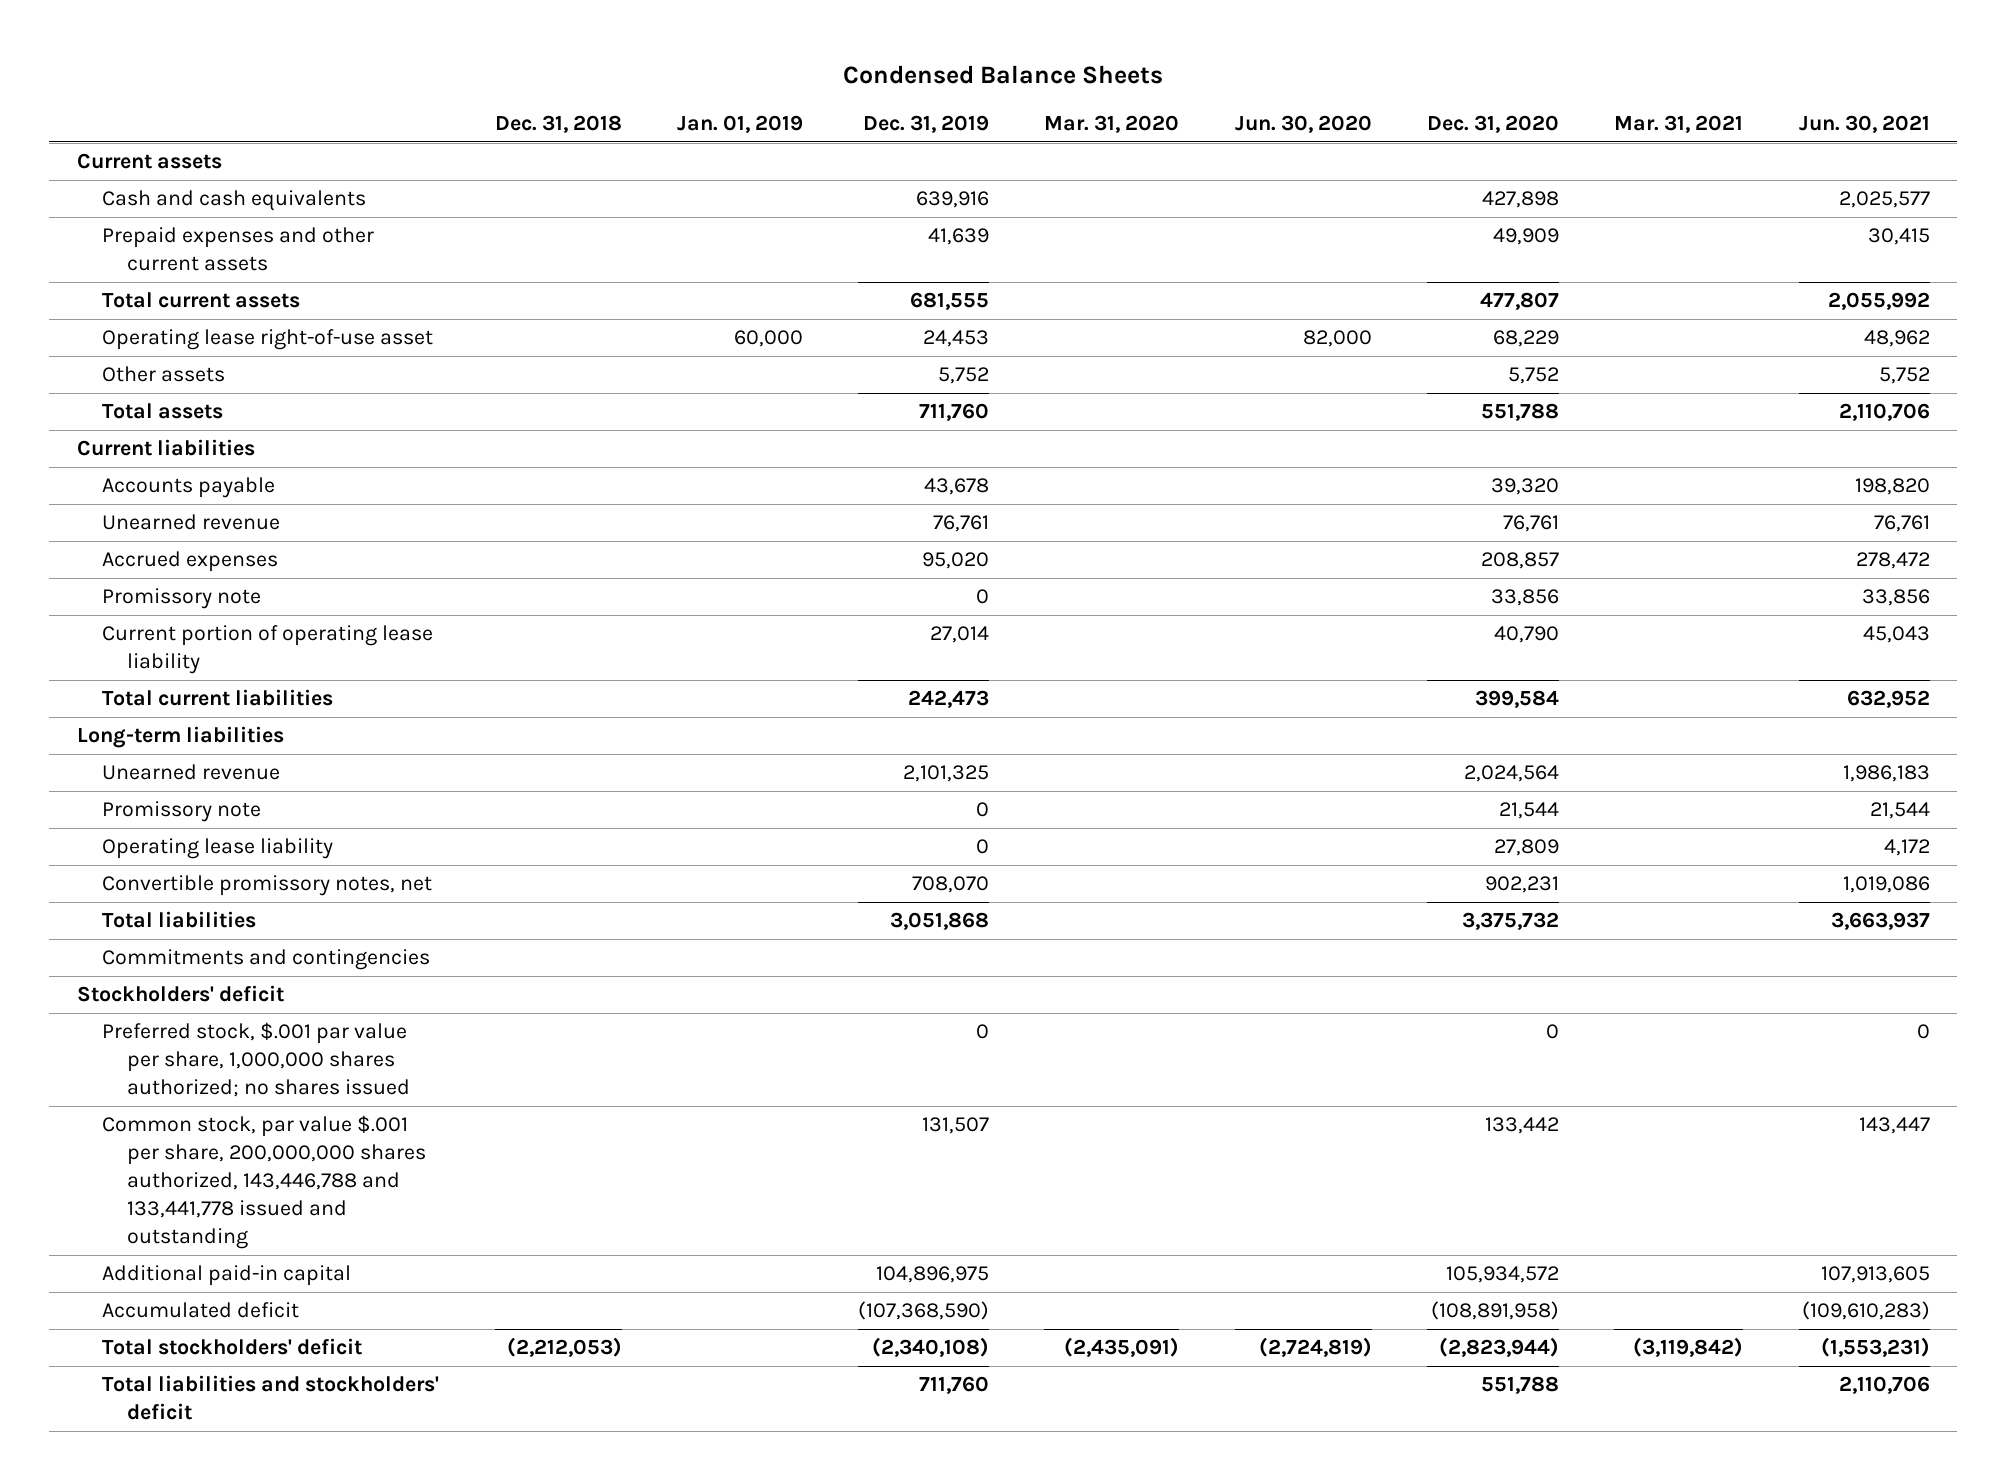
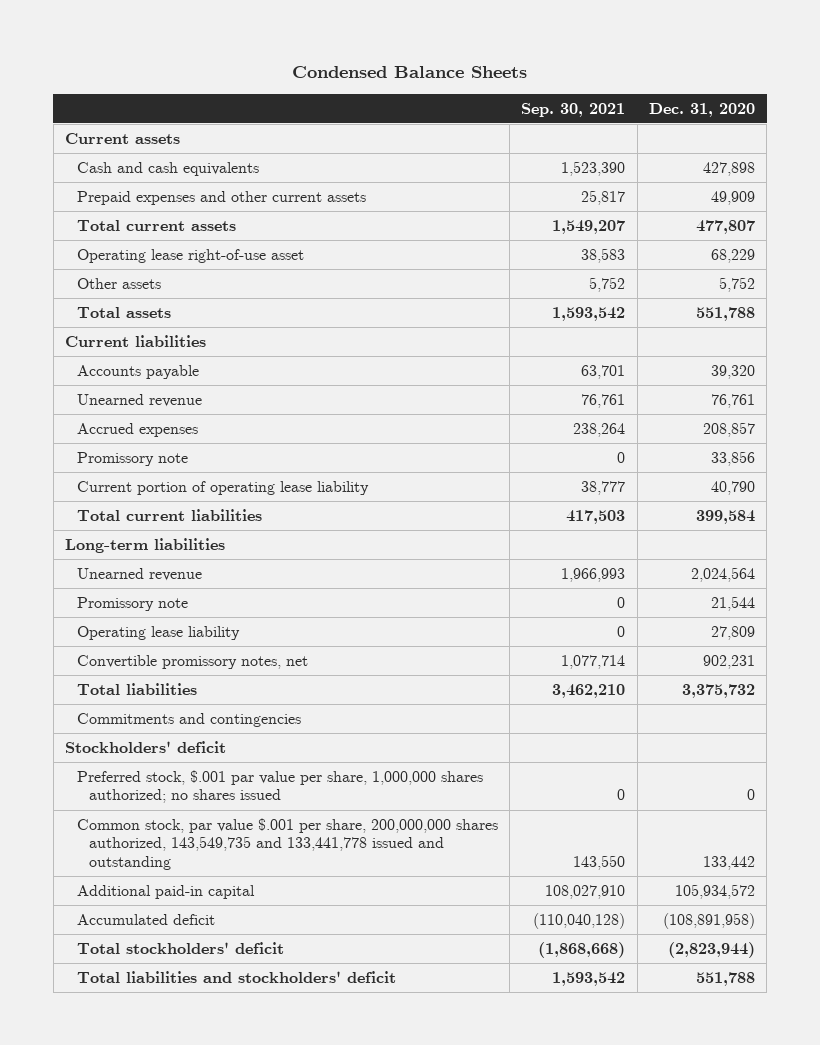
[494,114,622,133] Dec. 31, 2018 -> none
[676,114,803,133] Jan. 01, 2019 -> none
[863,114,990,133] Dec. 31, 2019 -> none
[1044,114,1180,133] Mar. 31, 2020 -> none
[1234,114,1372,133] Jun. 30, 2020 -> none
[1614,114,1744,133] Mar. 31, 2021 -> none
[1798,114,1930,133] Jun. 30, 2021 -> none
none -> [521,102,626,117] Sep. 30, 2021
[102,1115,427,1250] Common stock, par value $.001 per share, 200,000,000 shares authorized, 143,446,788 and 133,441,778 issued and outstanding -> [76,817,498,870] Common stock, par value $.001 per share, 200,000,000 shares authorized, 143,549,735 and 133,441,778 issued and outstanding

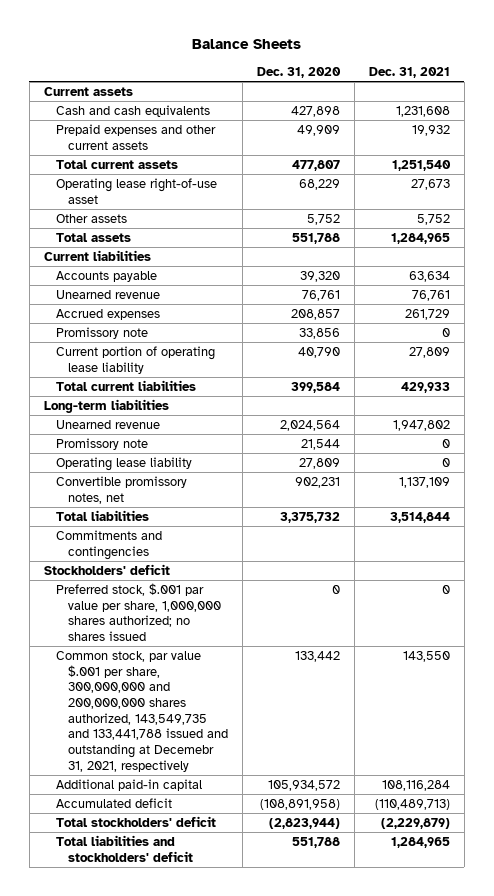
[291,65,527,78] Condensed Balance Sheets -> [191,39,301,50] Balance Sheets
[521,102,626,117] Sep. 30, 2021 -> none
none -> [368,66,450,78] Dec. 31, 2021
[76,817,498,870] Common stock, par value $.001 per share, 200,000,000 shares authorized, 143,549,735 and 133,441,778 issued and outstanding -> [55,650,228,772] Common stock, par value $.001 per share, 300,000,000 and 200,000,000 shares authorized, 143,549,735 and 133,441,788 issued and outstanding at Decemebr 31, 2021, respectively

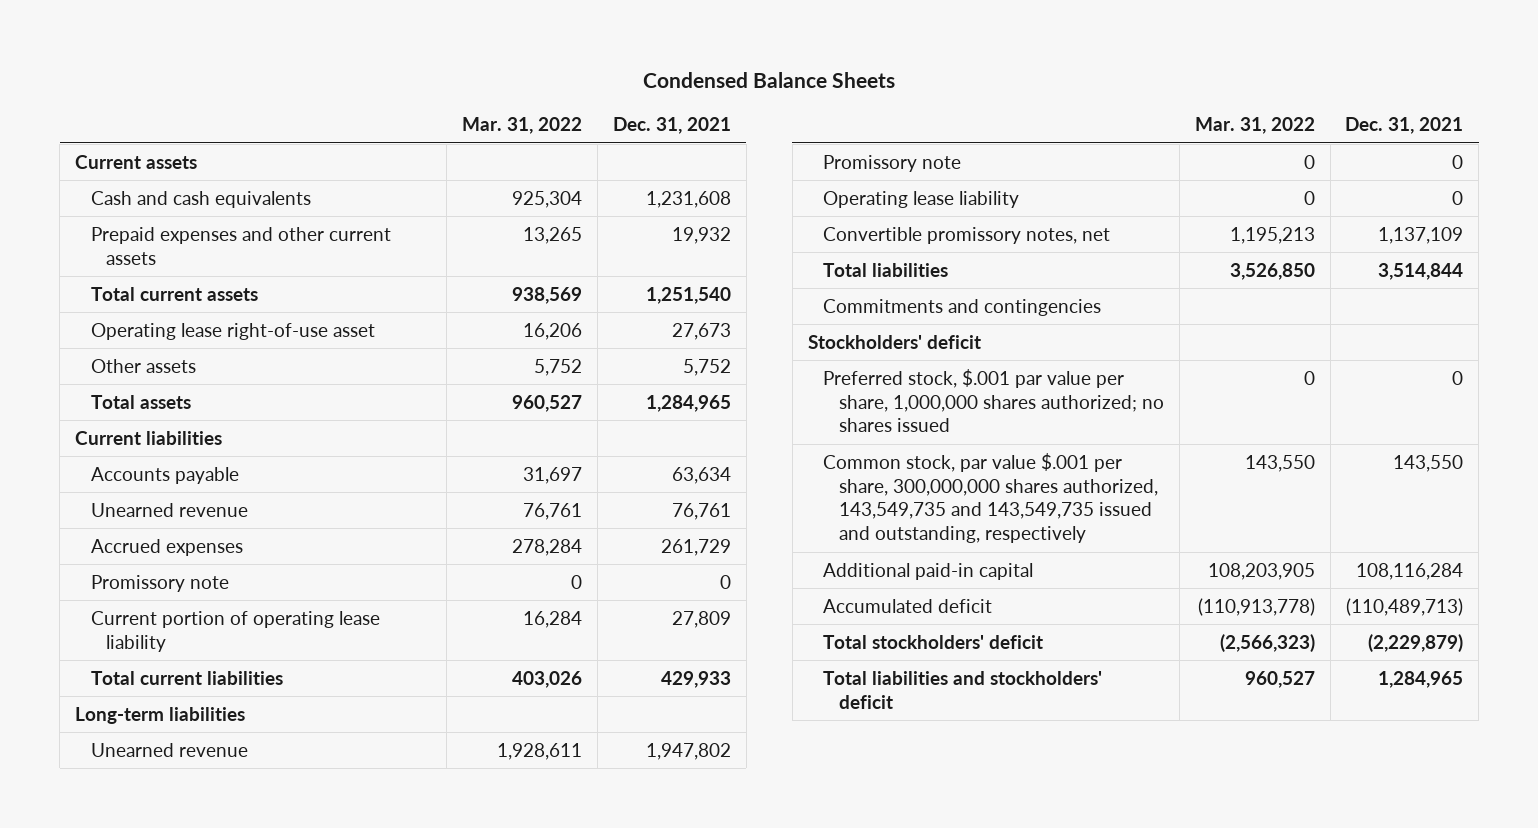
[191,39,301,50] Balance Sheets -> [643,72,896,89] Condensed Balance Sheets
[256,66,341,78] Dec. 31, 2020 -> none
none -> [462,117,583,135] Mar. 31, 2022
[55,650,228,772] Common stock, par value $.001 per share, 300,000,000 and 200,000,000 shares authorized, 143,549,735 and 133,441,788 issued and outstanding at Decemebr 31, 2021, respectively -> [823,452,1159,544] Common stock, par value $.001 per share, 300,000,000 shares authorized, 143,549,735 and 143,549,735 issued and outstanding, respectively

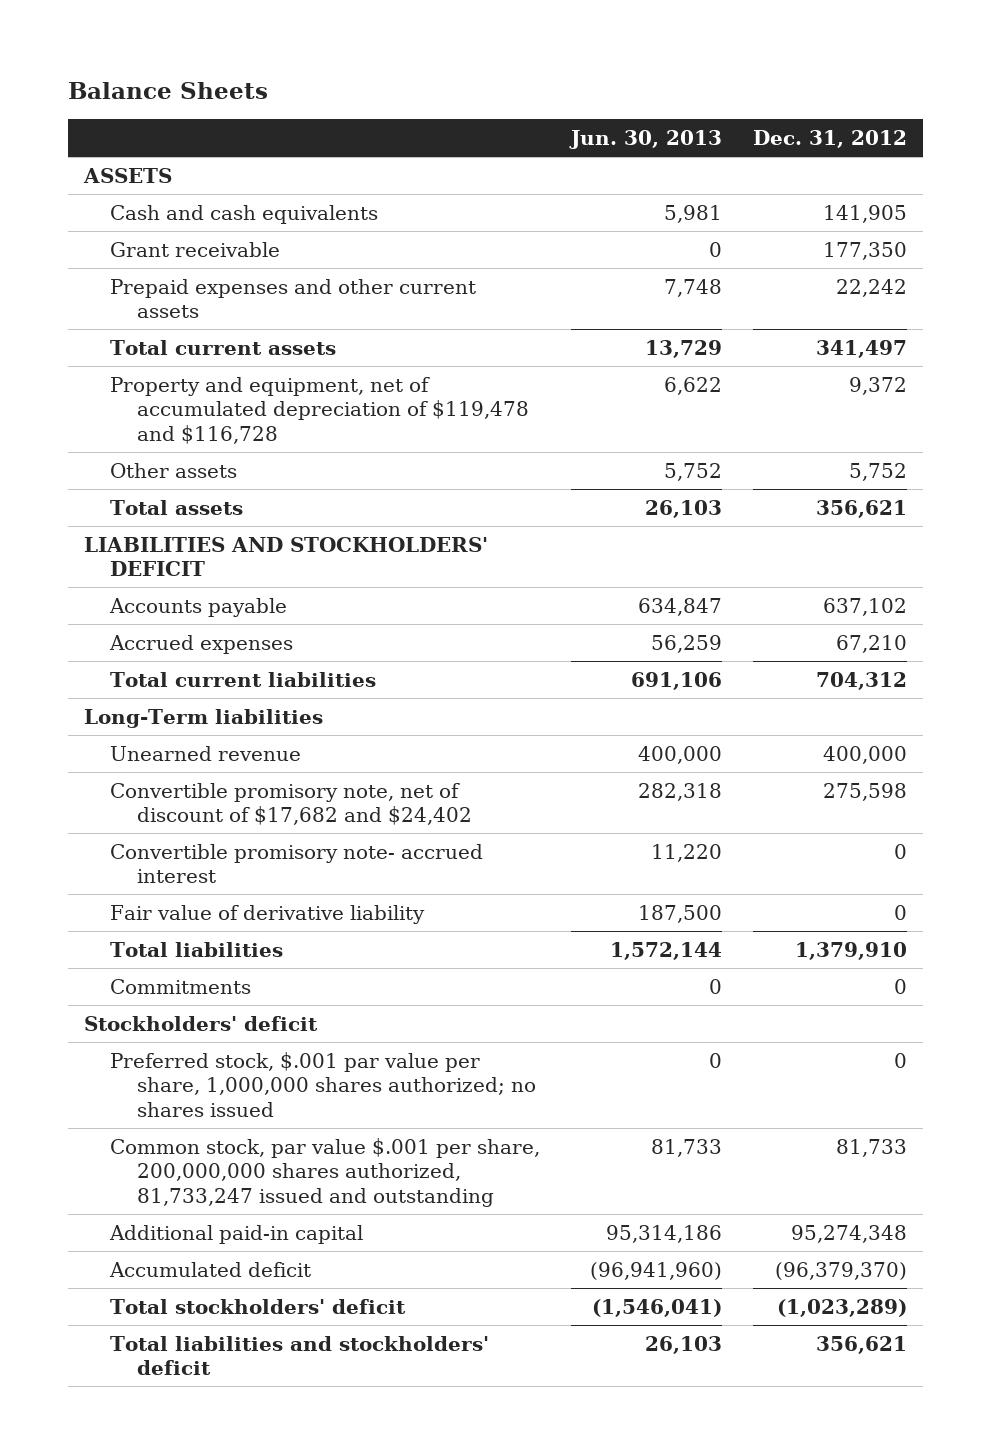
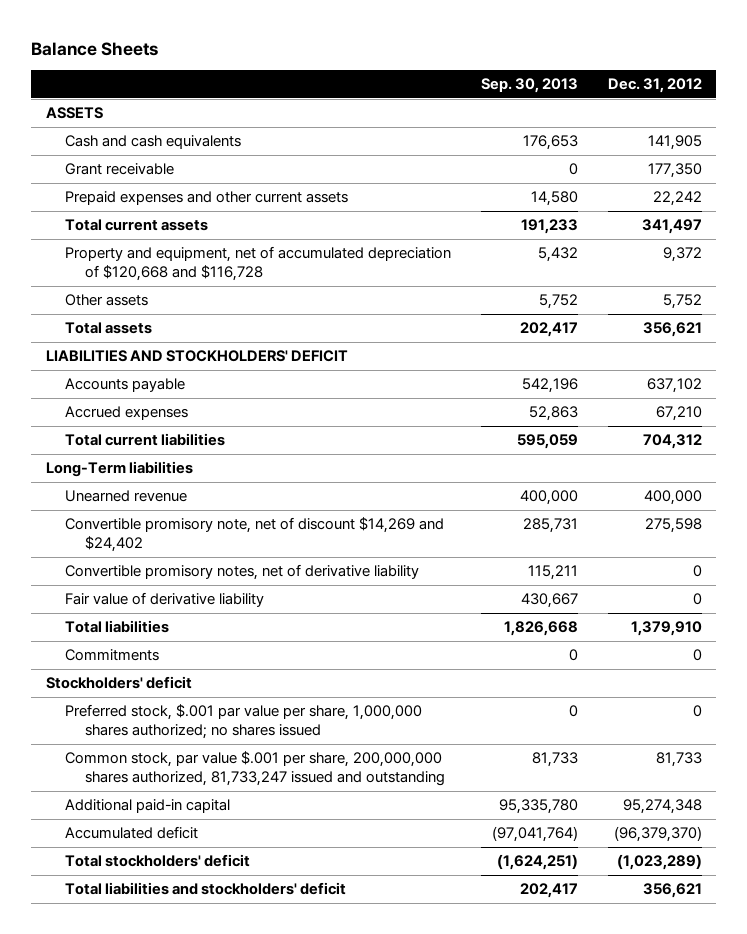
[569,129,723,149] Jun. 30, 2013 -> none
none -> [480,78,578,94] Sep. 30, 2013
[110,376,529,444] Property and equipment, net of accumulated depreciation of $119,478 and $116,728 -> [65,246,452,282] Property and equipment, net of accumulated depreciation of $120,668 and $116,728
[110,782,472,826] Convertible promisory note, net of discount of $17,682 and $24,402 -> [65,517,445,553] Convertible promisory note, net of discount $14,269 and $24,402
[110,843,484,884] Convertible promisory note- accrued interest -> [65,564,420,581] Convertible promisory notes, net of derivative liability

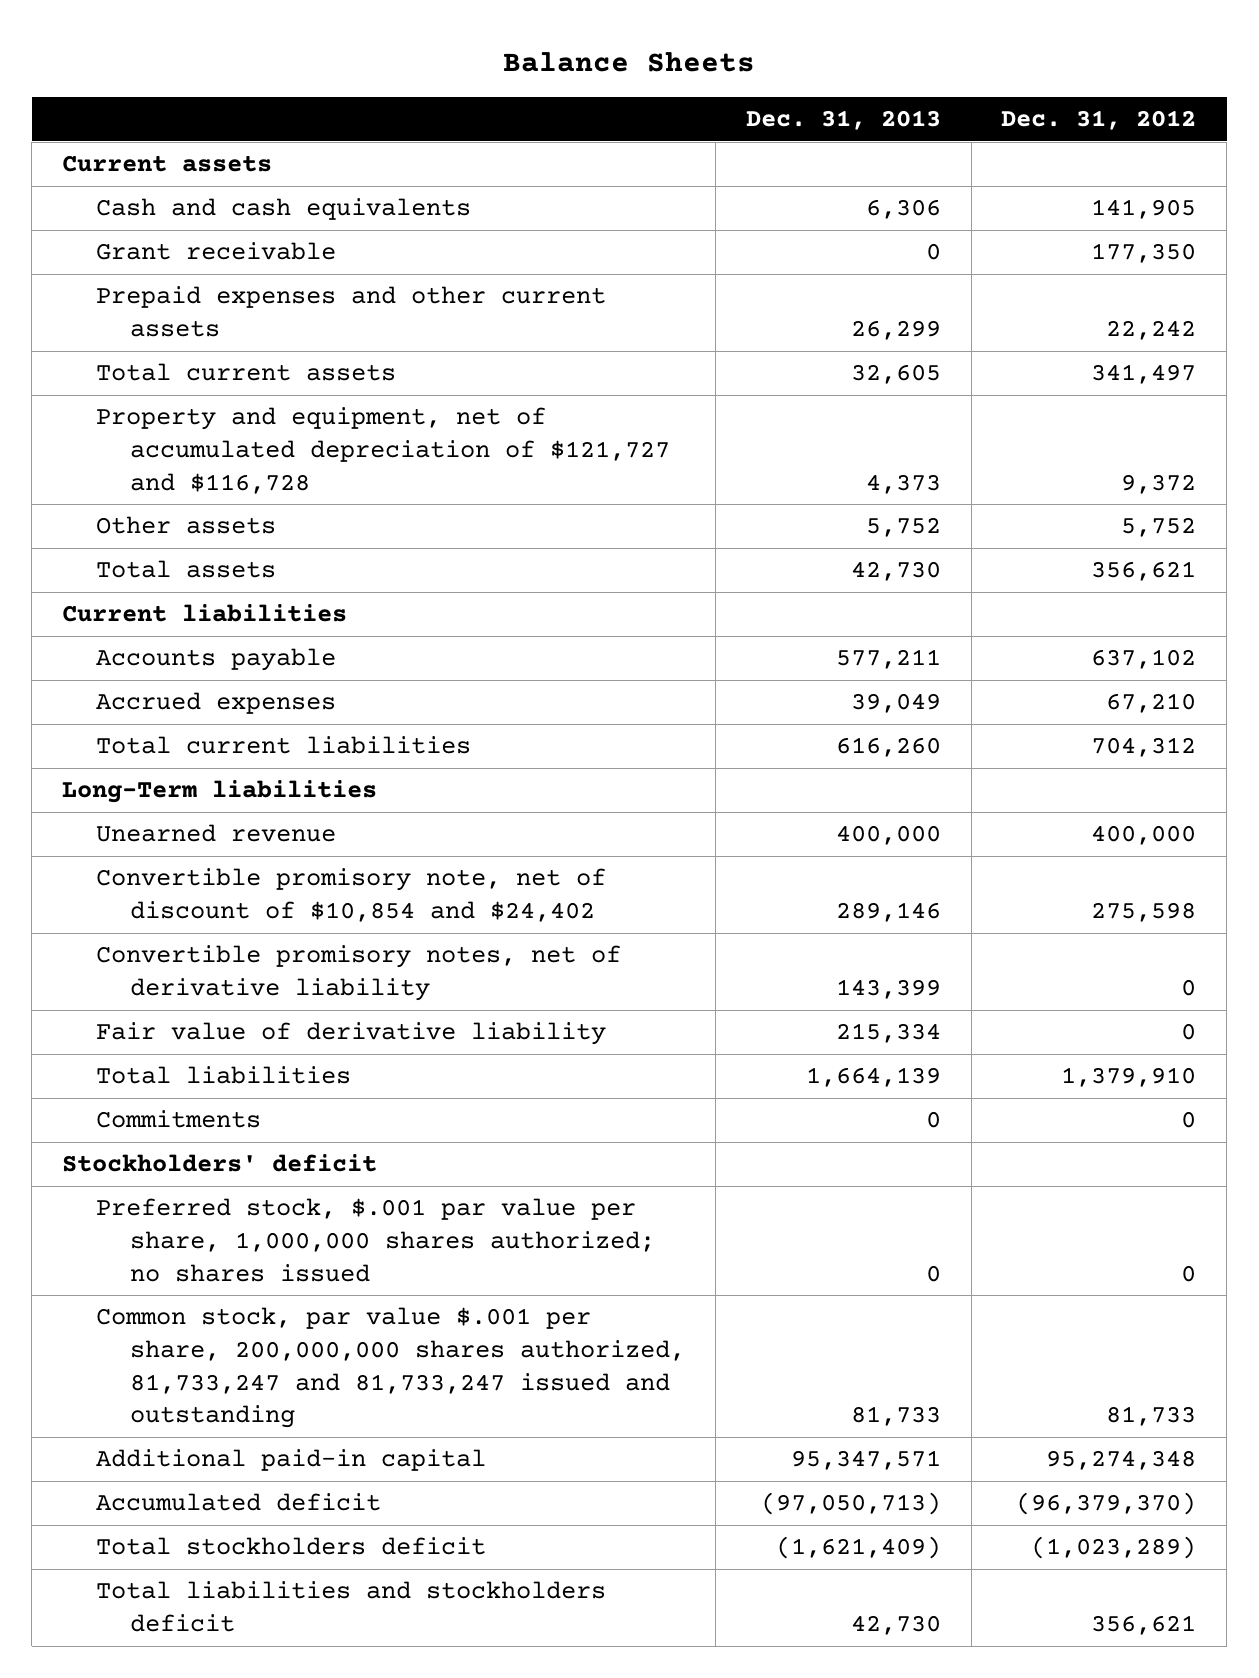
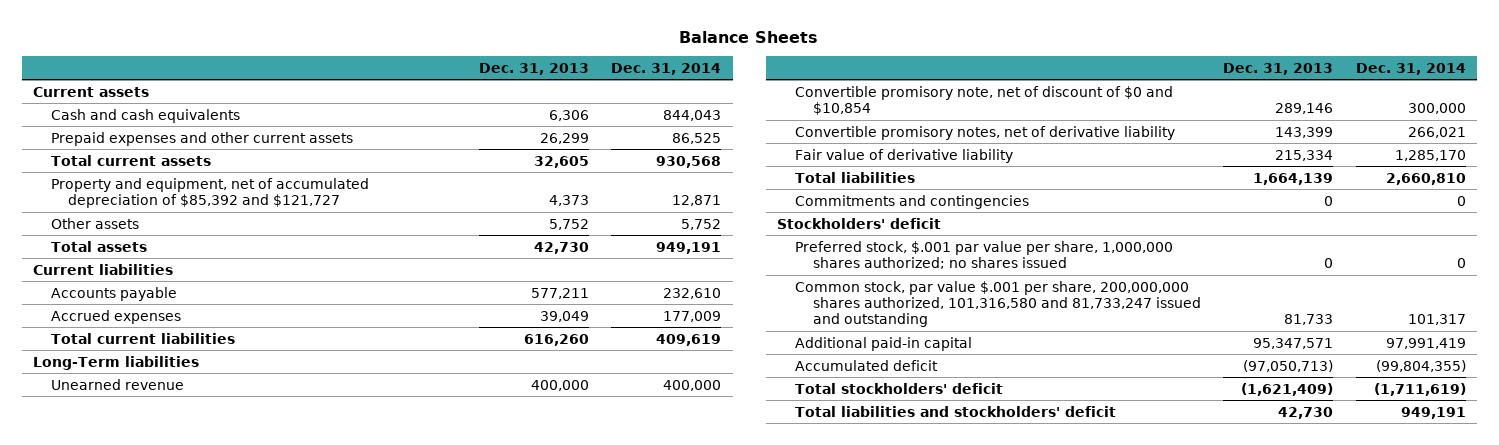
[1001,110,1197,131] Dec. 31, 2012 -> none
none -> [611,62,722,75] Dec. 31, 2014
[96,242,337,261] Grant receivable -> none
[96,407,671,494] Property and equipment, net of accumulated depreciation of $121,727 and $116,728 -> [50,177,369,209] Property and equipment, net of accumulated depreciation of $85,392 and $121,727
[96,868,607,923] Convertible promisory note, net of discount of $10,854 and $24,402 -> [795,85,1174,116] Convertible promisory note, net of discount of $0 and $10,854
[96,1110,262,1129] Commitments -> [795,194,1030,209] Commitments and contingencies
[96,1307,686,1429] Common stock, par value $.001 per share, 200,000,000 shares authorized, 81,733,247 and 81,733,247 issued and outstanding -> [795,280,1201,328] Common stock, par value $.001 per share, 200,000,000 shares authorized, 101,316,580 and 81,733,247 issued and outstanding
[96,1537,487,1556] Total stockholders deficit -> [795,382,1004,394] Total stockholders' deficit
[96,1581,607,1633] Total liabilities and stockholders deficit -> [795,405,1117,417] Total liabilities and stockholders' deficit

